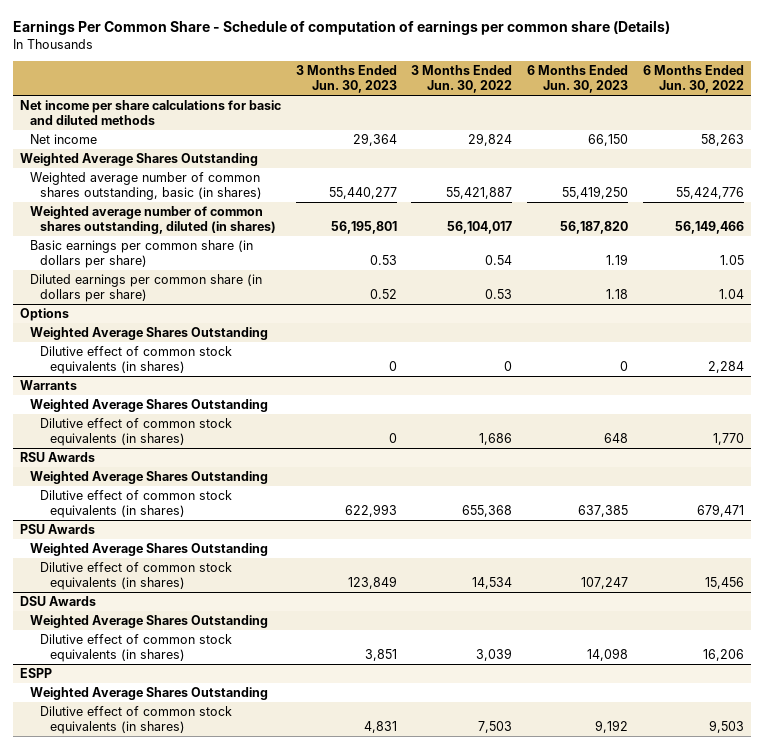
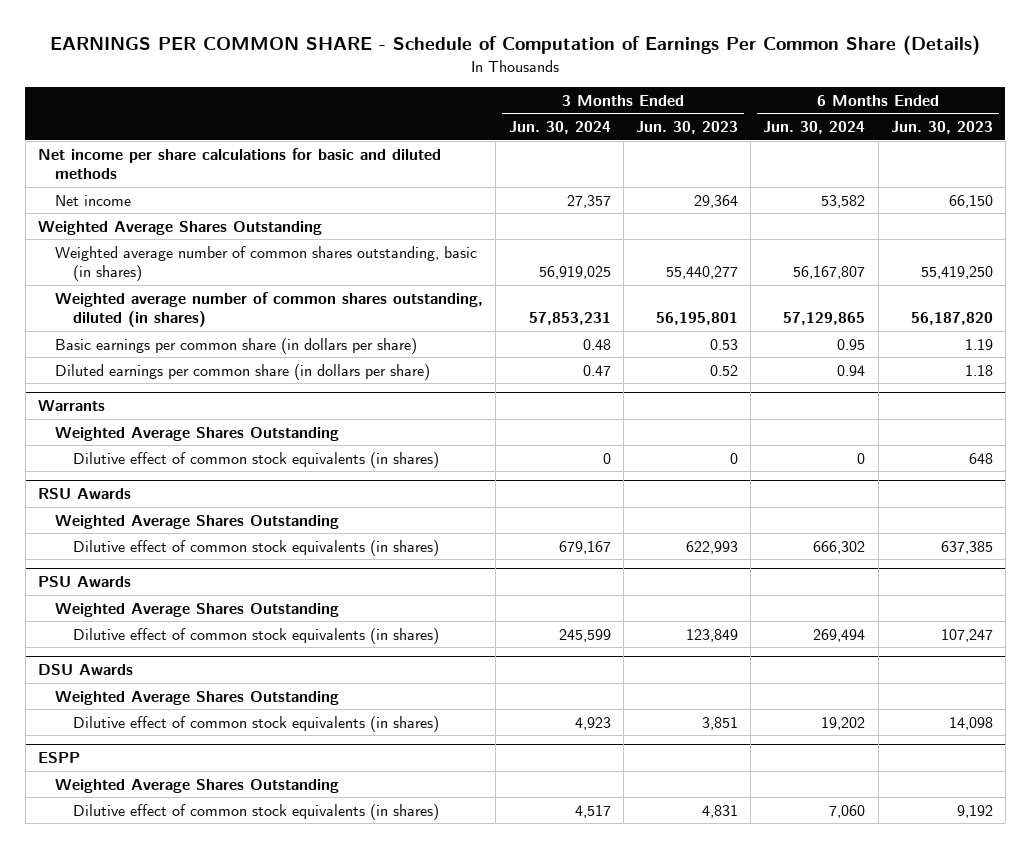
[13,20,671,36] Earnings Per Common Share - Schedule of computation of earnings per common share (Details) -> [50,34,981,55] EARNINGS PER COMMON SHARE - Schedule of Computation of Earnings Per Common Share (Details)
[411,65,513,93] 3 Months Ended Jun. 30, 2022 -> none
[642,65,744,93] 6 Months Ended Jun. 30, 2022 -> none
none -> [508,121,611,135] Jun. 30, 2024
none -> [763,121,866,135] Jun. 30, 2024
[20,308,70,322] Options -> none
[30,327,269,341] Weighted Average Shares Outstanding -> none
[39,346,232,374] Dilutive effect of common stock equivalents (in shares) -> none

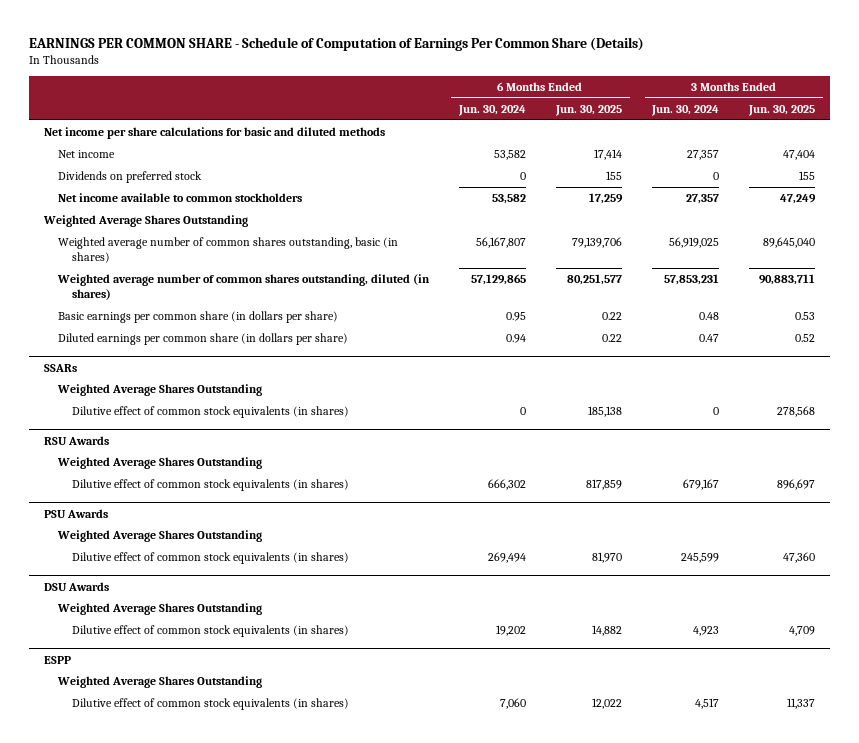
[635,121,738,135] Jun. 30, 2023 -> none
[890,121,993,135] Jun. 30, 2023 -> none
none -> [555,104,623,116] Jun. 30, 2025
none -> [748,104,816,116] Jun. 30, 2025
none -> [57,171,202,184] Dividends on preferred stock
none -> [57,193,302,203] Net income available to common stockholders
[37,400,105,412] Warrants -> none
none -> [43,363,77,372] SSARs

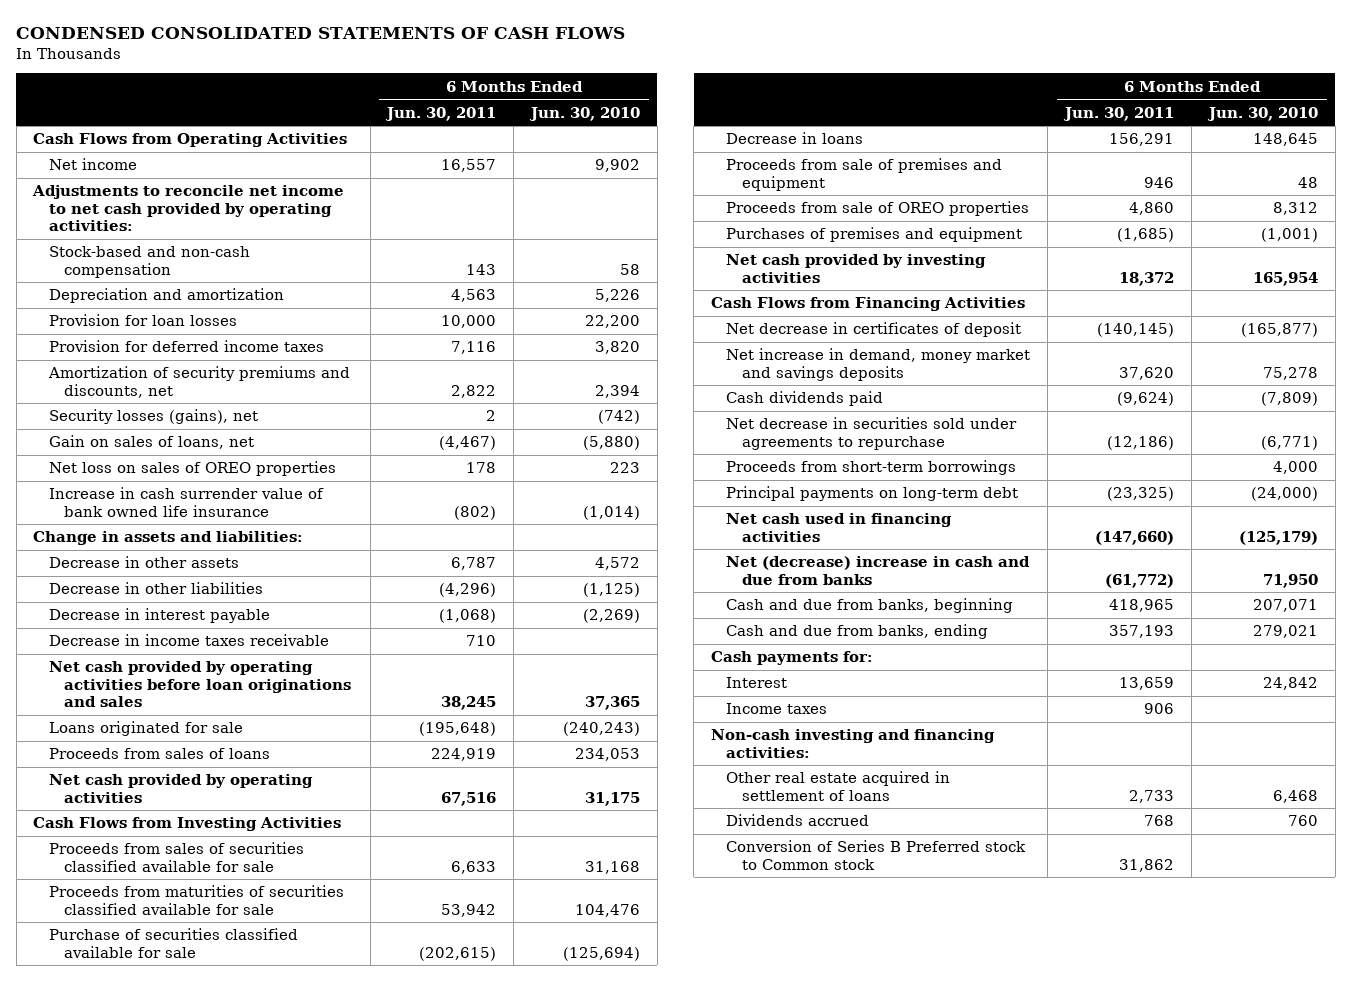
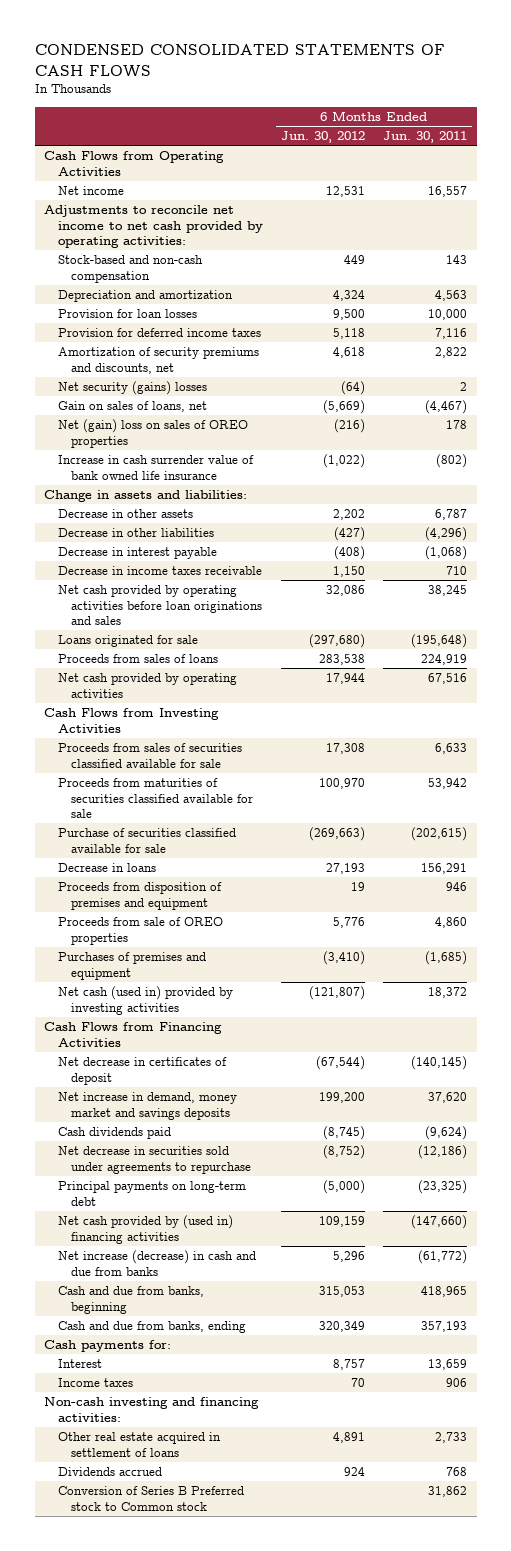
[529,106,641,121] Jun. 30, 2010 -> none
none -> [280,131,365,144] Jun. 30, 2012
[48,409,258,425] Security losses (gains), net -> [57,381,207,396] Net security (gains) losses
[48,461,336,477] Net loss on sales of OREO properties -> [57,419,248,448] Net (gain) loss on sales of OREO properties
[726,158,1003,191] Proceeds from sale of premises and equipment -> [57,882,222,910] Proceeds from disposition of premises and equipment
[726,254,987,283] Net cash provided by investing activities -> [57,986,233,1015] Net cash (used in) provided by investing activities
[726,460,1017,476] Proceeds from short-term borrowings -> none
[726,513,953,542] Net cash used in financing activities -> [57,1215,233,1244] Net cash provided by (used in) financing activities
[726,556,1031,585] Net (decrease) increase in cash and due from banks -> [57,1250,256,1276] Net increase (decrease) in cash and due from banks

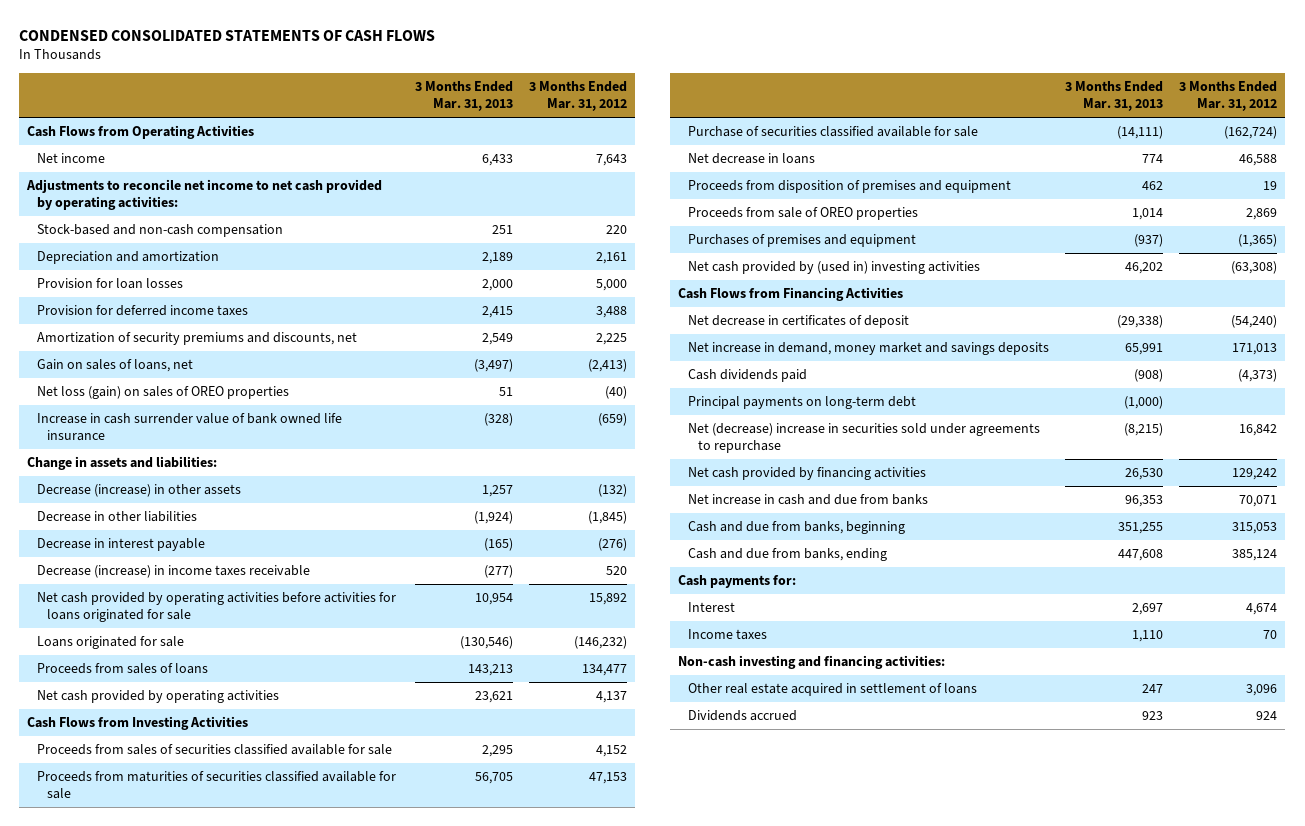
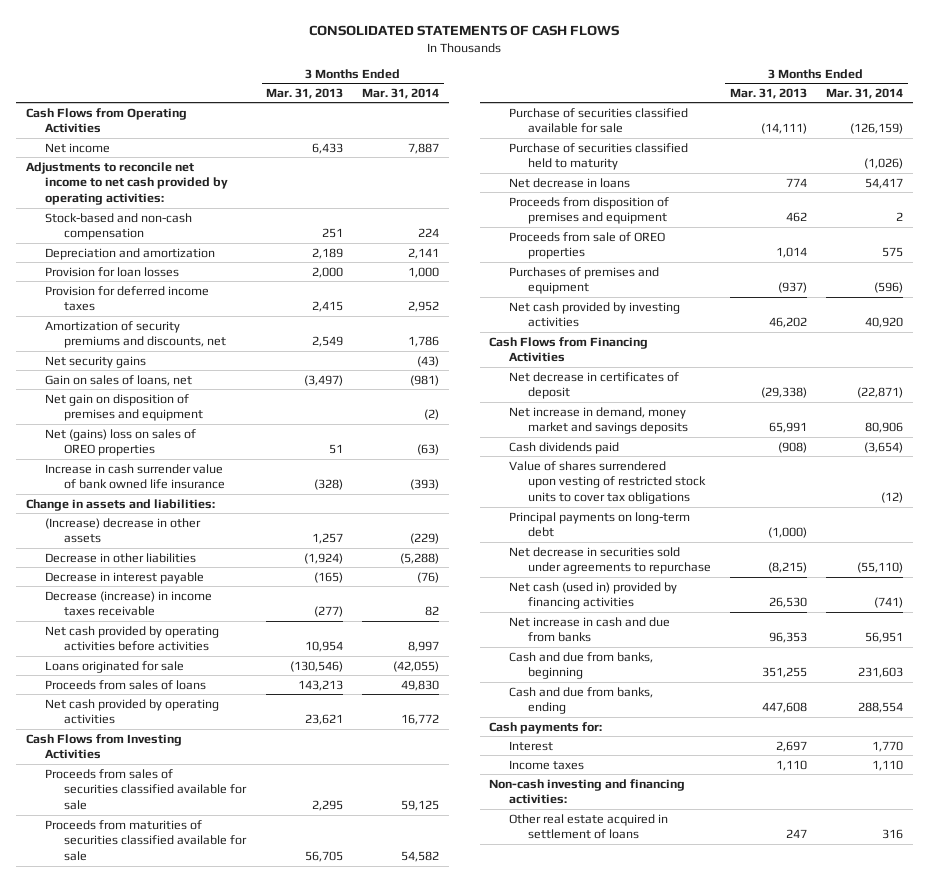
[19,29,436,41] CONDENSED CONSOLIDATED STATEMENTS OF CASH FLOWS -> [309,25,620,37] CONSOLIDATED STATEMENTS OF CASH FLOWS
[528,81,627,112] 3 Months Ended Mar. 31, 2012 -> none
none -> [362,87,440,99] Mar. 31, 2014
none -> [44,355,146,368] Net security gains
none -> [44,393,204,422] Net gain on disposition of premises and equipment
[37,386,290,400] Net loss (gain) on sales of OREO properties -> [44,428,196,457] Net (gains) loss on sales of OREO properties
[37,484,242,498] Decrease (increase) in other assets -> [44,517,201,544] (Increase) decrease in other assets
[37,592,397,623] Net cash provided by operating activities before activities for loans originated for sale -> [44,625,219,652] Net cash provided by operating activities before activities
none -> [508,142,688,171] Purchase of securities classified held to maturity
[687,261,980,275] Net cash provided by (used in) investing activities -> [508,301,680,328] Net cash provided by investing activities
none -> [508,460,706,505] Value of shares surrendered upon vesting of restricted stock units to cover tax obligations
[687,423,1040,454] Net (decrease) increase in securities sold under agreements to repurchase -> [508,546,711,575] Net decrease in securities sold under agreements to repurchase
[687,467,926,481] Net cash provided by financing activities -> [508,581,677,610] Net cash (used in) provided by financing activities
[687,710,797,722] Dividends accrued -> none

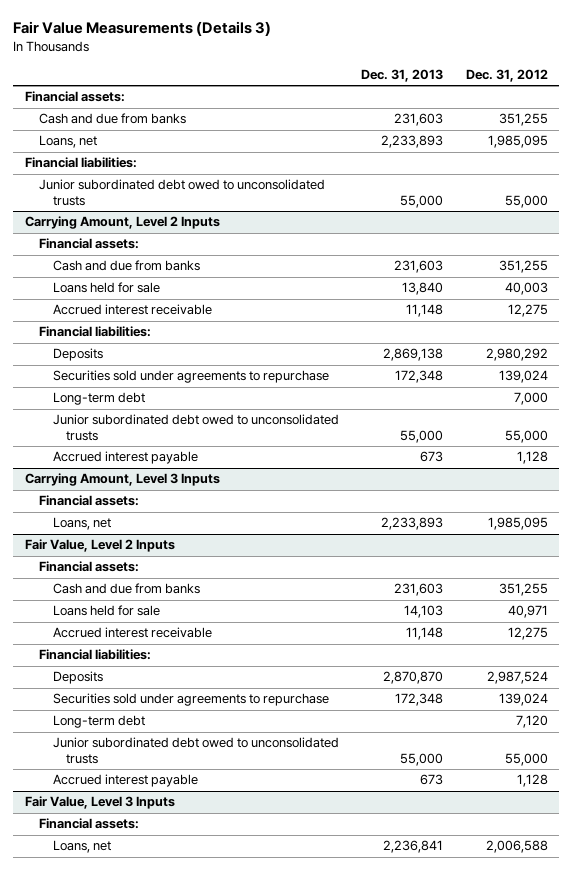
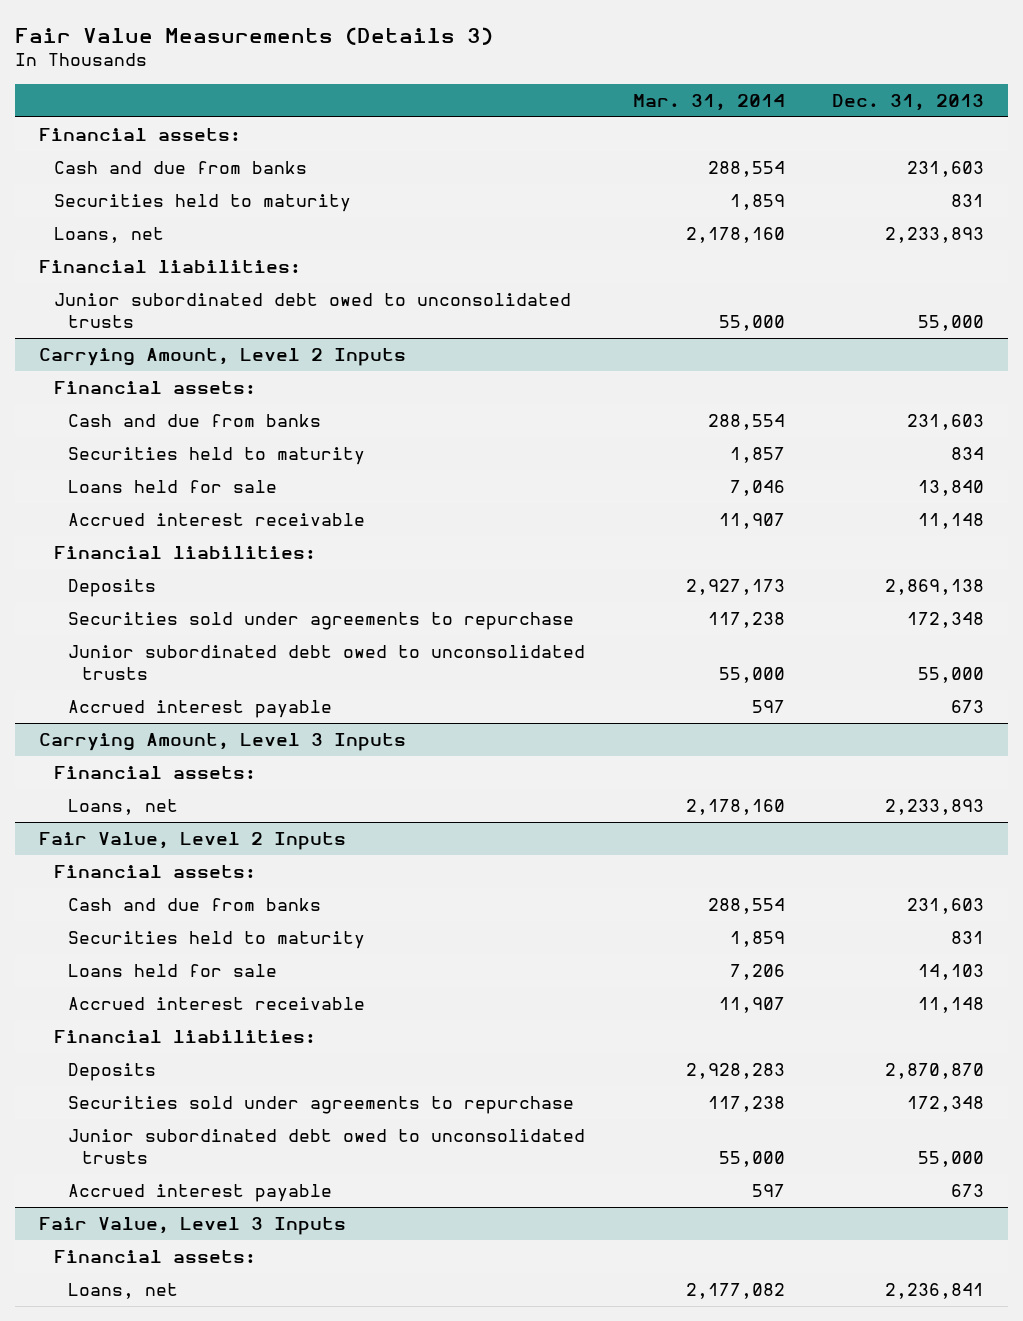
[465,69,548,83] Dec. 31, 2012 -> none
none -> [632,93,785,111] Mar. 31, 2014
none -> [53,194,351,213] Securities held to maturity
none -> [67,447,365,466] Securities held to maturity
[52,392,145,406] Long-term debt -> none
none -> [67,931,365,950] Securities held to maturity
[52,715,145,729] Long-term debt -> none

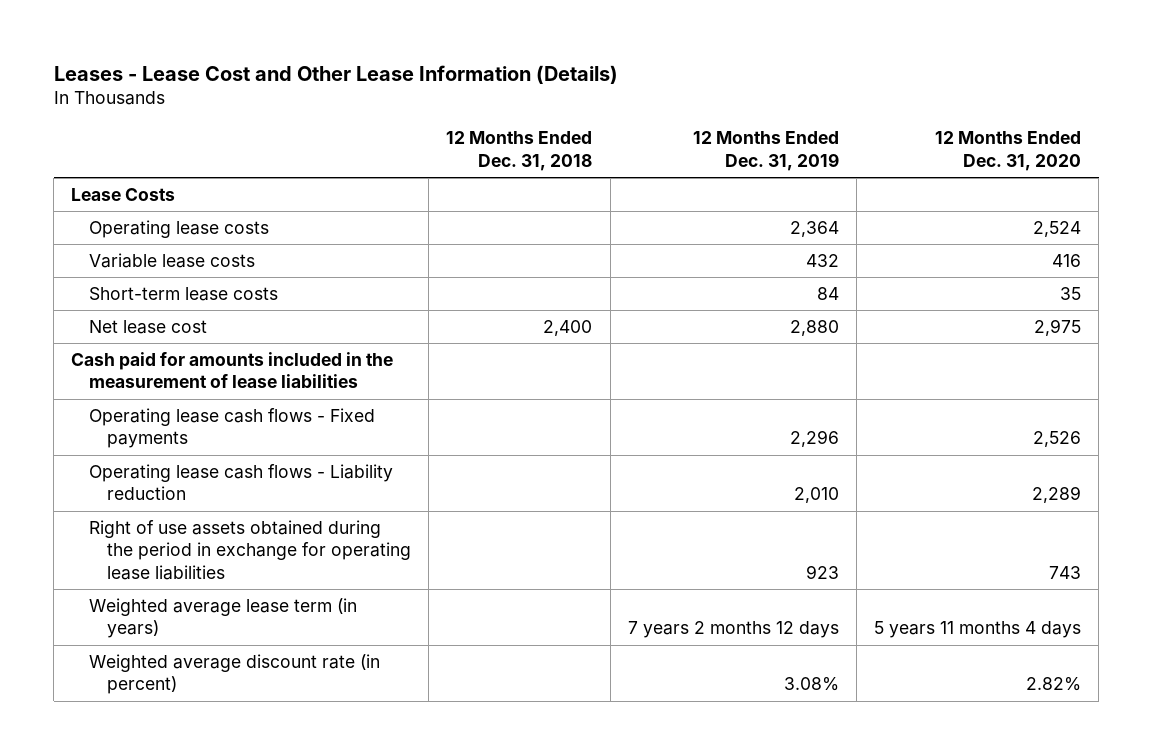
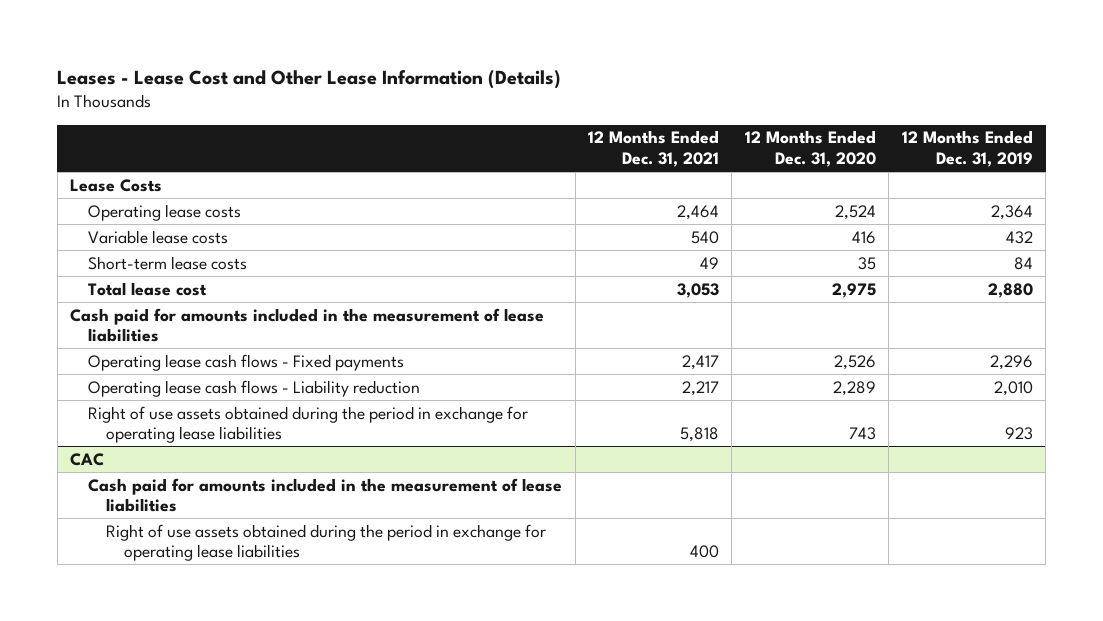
[446,131,593,171] 12 Months Ended Dec. 31, 2018 -> none
none -> [588,130,720,167] 12 Months Ended Dec. 31, 2021
[89,319,208,334] Net lease cost -> [88,281,208,296] Total lease cost
[89,597,358,639] Weighted average lease term (in years) -> none
[89,653,381,695] Weighted average discount rate (in percent) -> none
none -> [70,452,105,466] CAC
none -> [88,477,563,513] Cash paid for amounts included in the measurement of lease liabilities
none -> [105,523,546,562] Right of use assets obtained during the period in exchange for operating lease liabilities

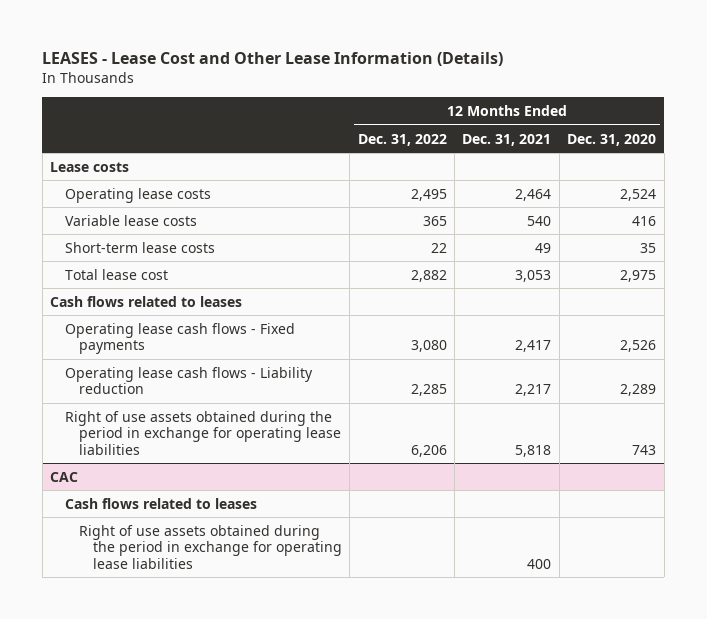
[57,70,562,90] Leases - Lease Cost and Other Lease Information (Details) -> [42,52,504,67] LEASES - Lease Cost and Other Lease Information (Details)
[901,130,1033,167] 12 Months Ended Dec. 31, 2019 -> none
none -> [357,133,447,146] Dec. 31, 2022
[70,178,163,192] Lease Costs -> [50,161,130,172] Lease costs
[70,307,545,343] Cash paid for amounts included in the measurement of lease liabilities -> [50,295,243,307] Cash flows related to leases
[88,477,563,513] Cash paid for amounts included in the measurement of lease liabilities -> [64,497,257,509] Cash flows related to leases

